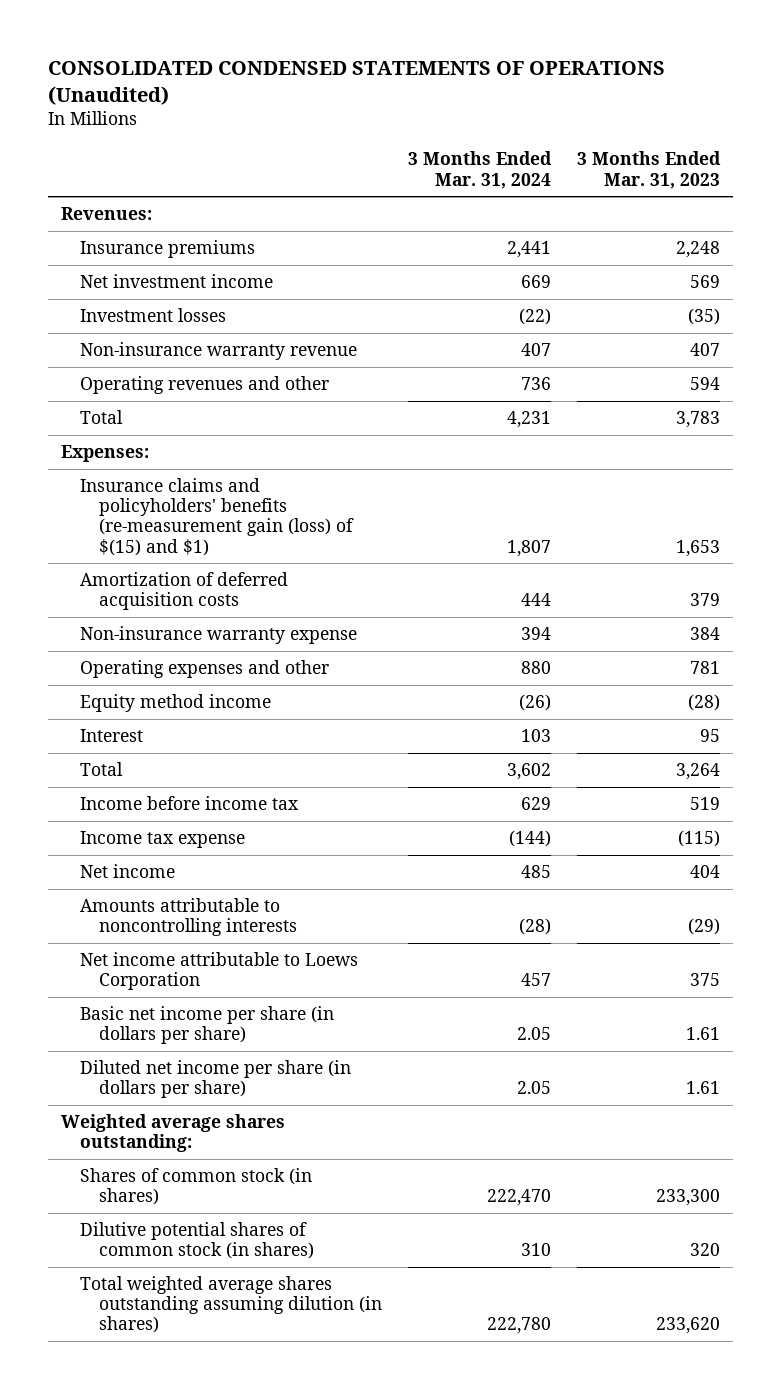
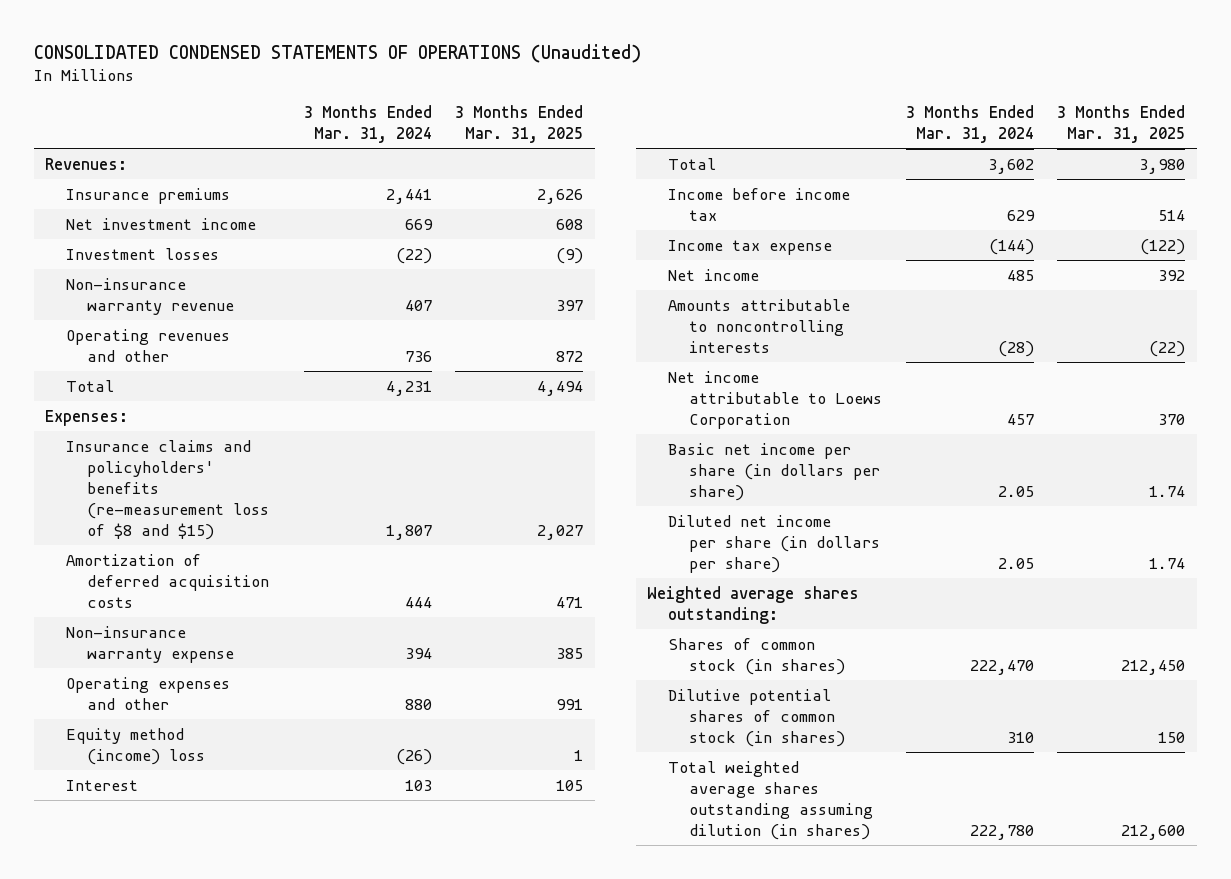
[576,151,721,189] 3 Months Ended Mar. 31, 2023 -> none
none -> [455,104,584,143] 3 Months Ended Mar. 31, 2025
[79,478,354,556] Insurance claims and policyholders' benefits (re-measurement gain (loss) of $(15) and $1) -> [66,439,270,540] Insurance claims and policyholders' benefits (re-measurement loss of $8 and $15)
[79,694,271,713] Equity method income -> [66,727,206,765] Equity method (income) loss

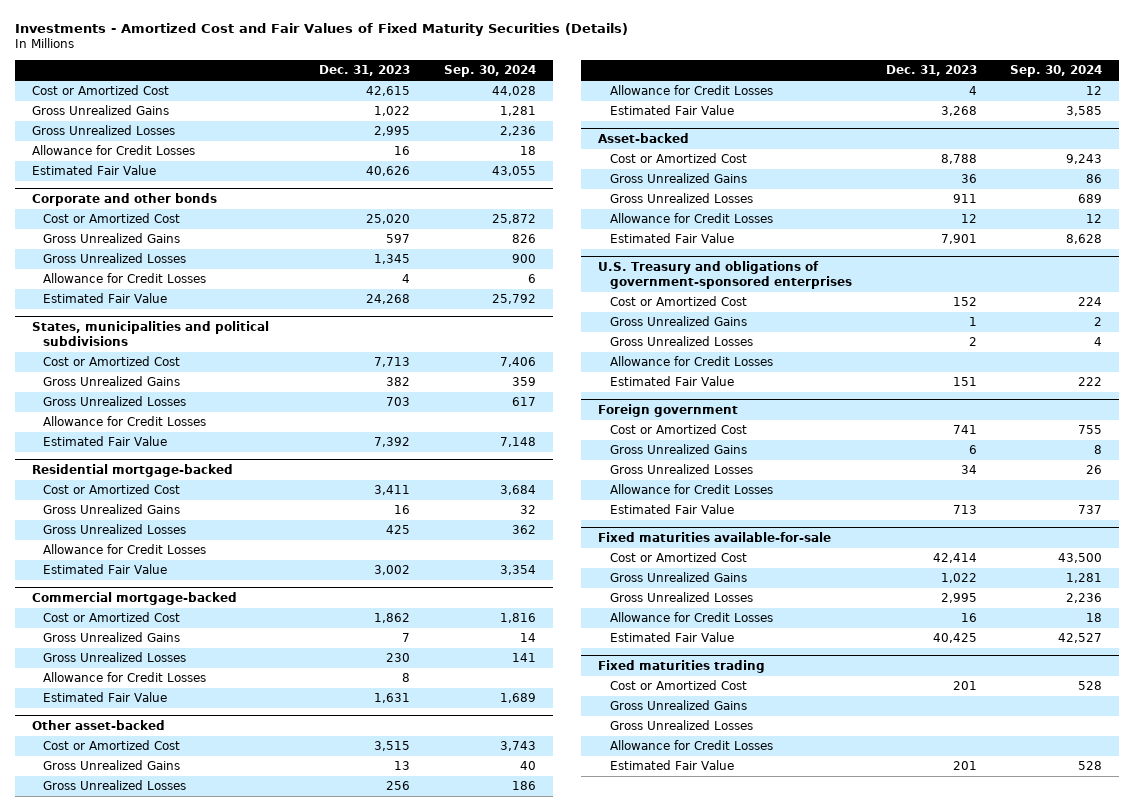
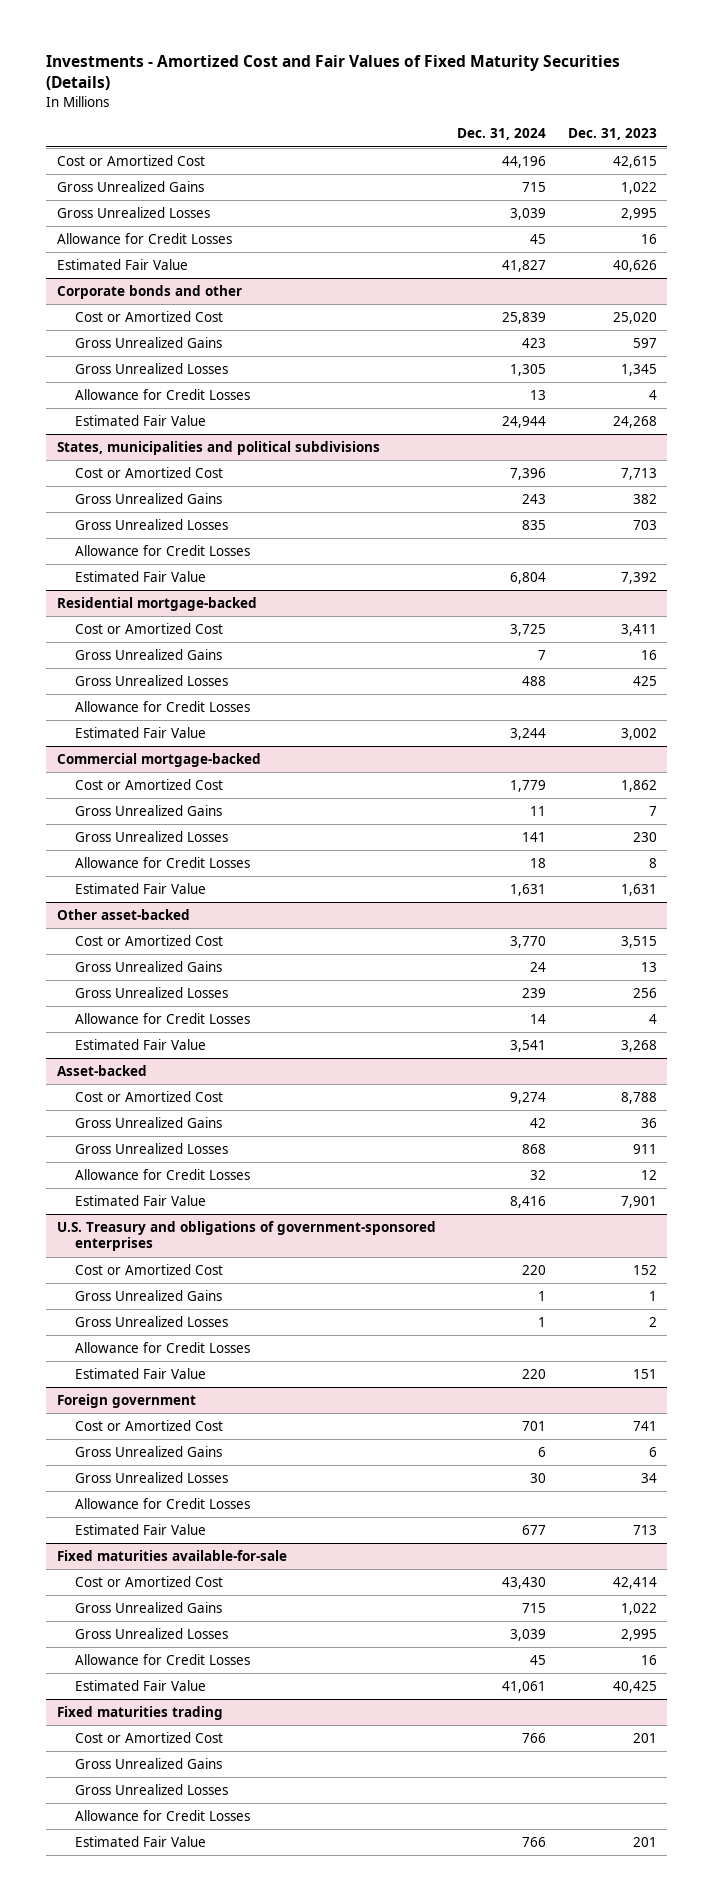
[443,65,536,78] Sep. 30, 2024 -> none
none -> [457,128,547,141] Dec. 31, 2024
[31,192,217,206] Corporate and other bonds -> [57,285,243,300] Corporate bonds and other

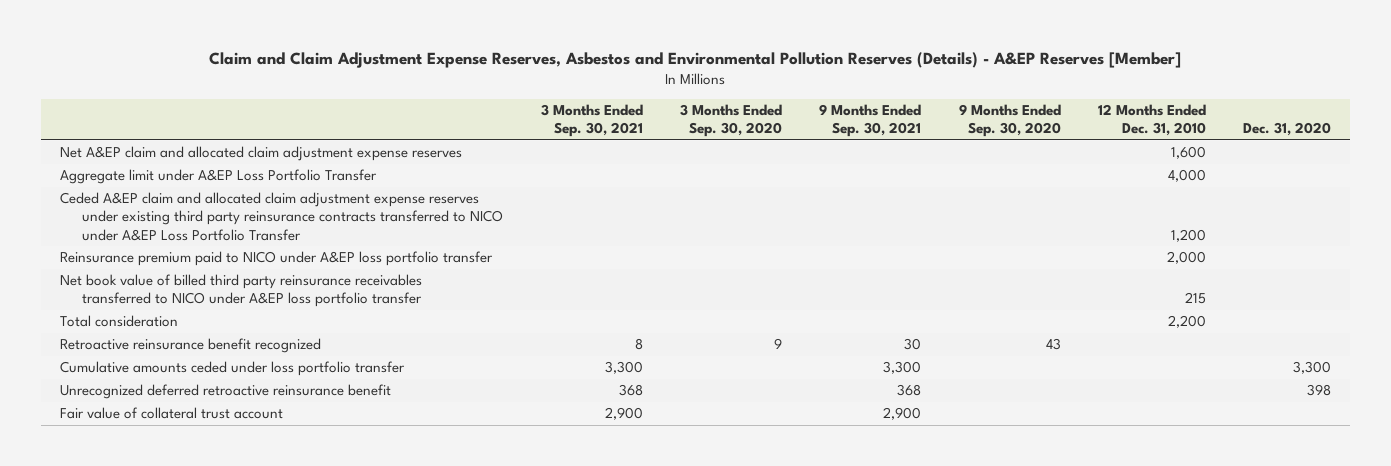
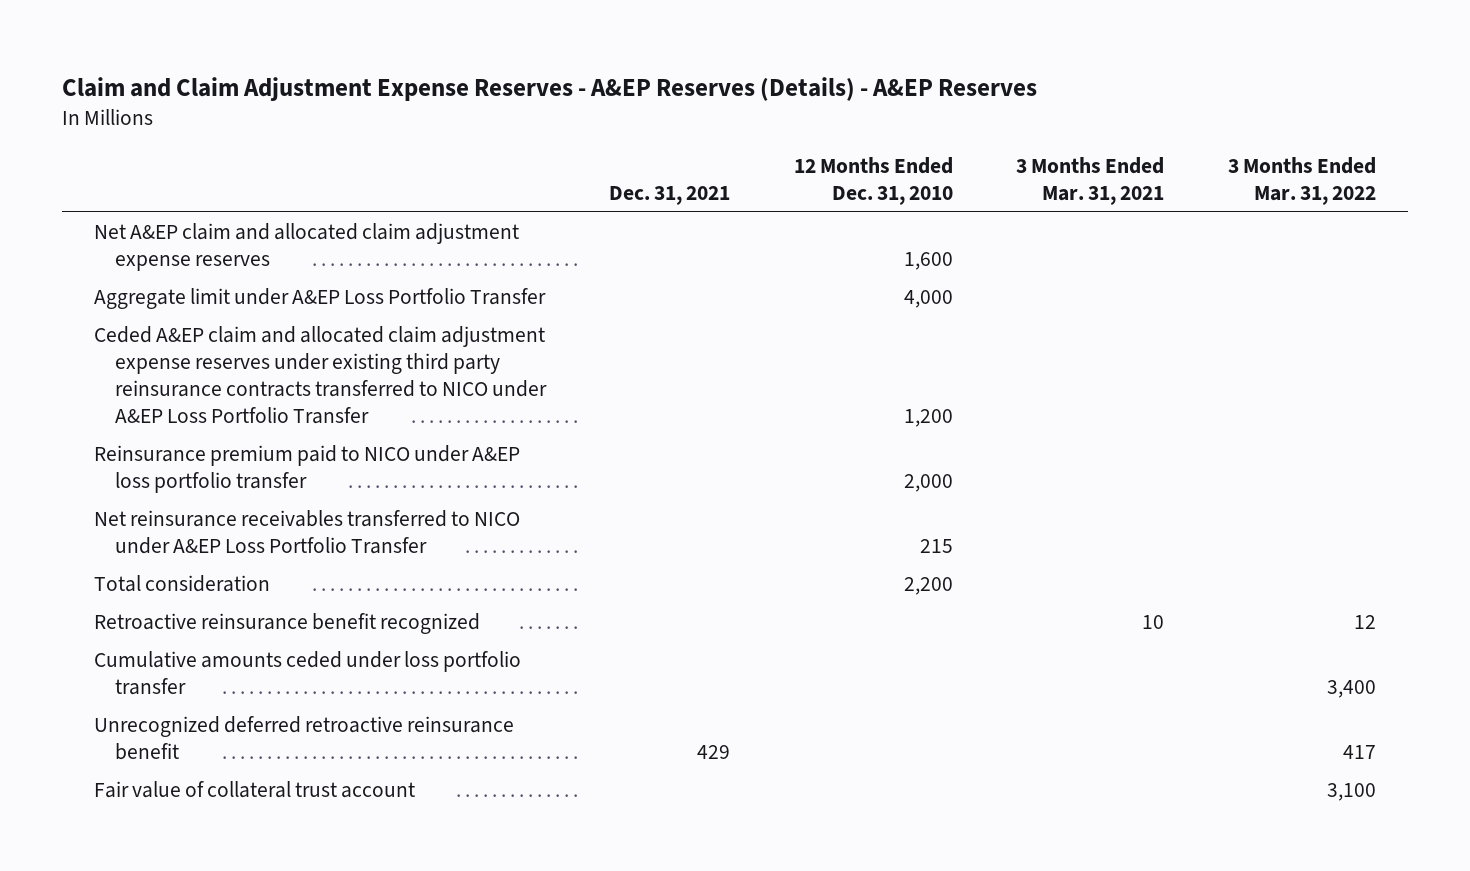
[209,51,1182,68] Claim and Claim Adjustment Expense Reserves, Asbestos and Environmental Pollution Reserves (Details) - A&EP Reserves [Member] -> [62,76,1038,101] Claim and Claim Adjustment Expense Reserves - A&EP Reserves (Details) - A&EP Reserves
[540,104,643,138] 3 Months Ended Sep. 30, 2021 -> none
[680,104,783,138] 3 Months Ended Sep. 30, 2020 -> none
[819,104,922,138] 9 Months Ended Sep. 30, 2021 -> none
[958,104,1061,138] 9 Months Ended Sep. 30, 2020 -> none
[1243,122,1332,137] Dec. 31, 2020 -> none
none -> [609,185,731,205] Dec. 31, 2021
none -> [1016,156,1165,205] 3 Months Ended Mar. 31, 2021
none -> [1227,156,1376,205] 3 Months Ended Mar. 31, 2022
[59,274,423,308] Net book value of billed third party reinsurance receivables transferred to NICO under A&EP loss portfolio transfer -> [94,510,521,555] Net reinsurance receivables transferred to NICO under A&EP Loss Portfolio Transfer

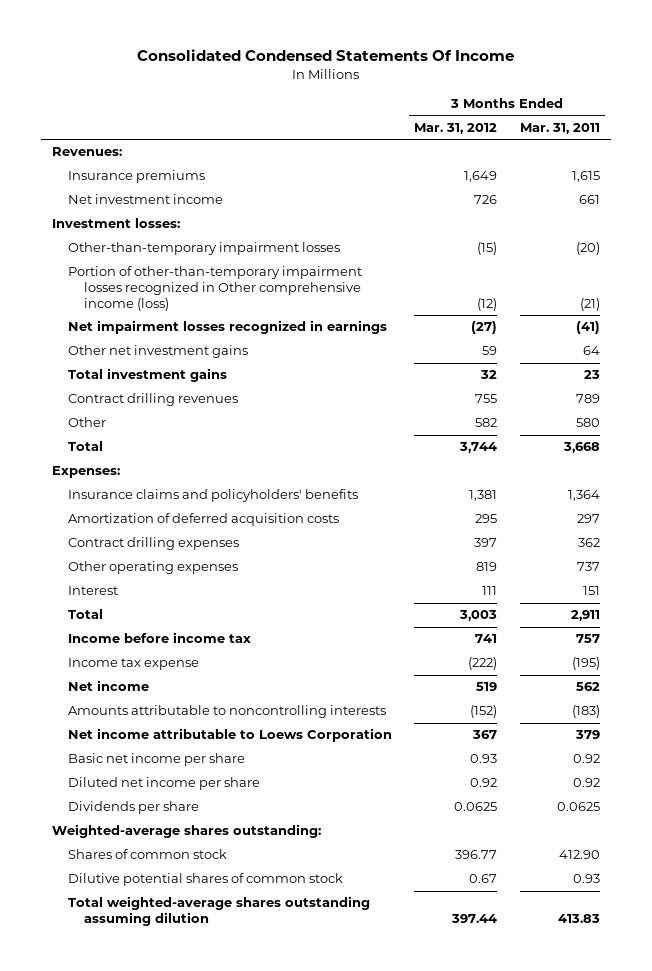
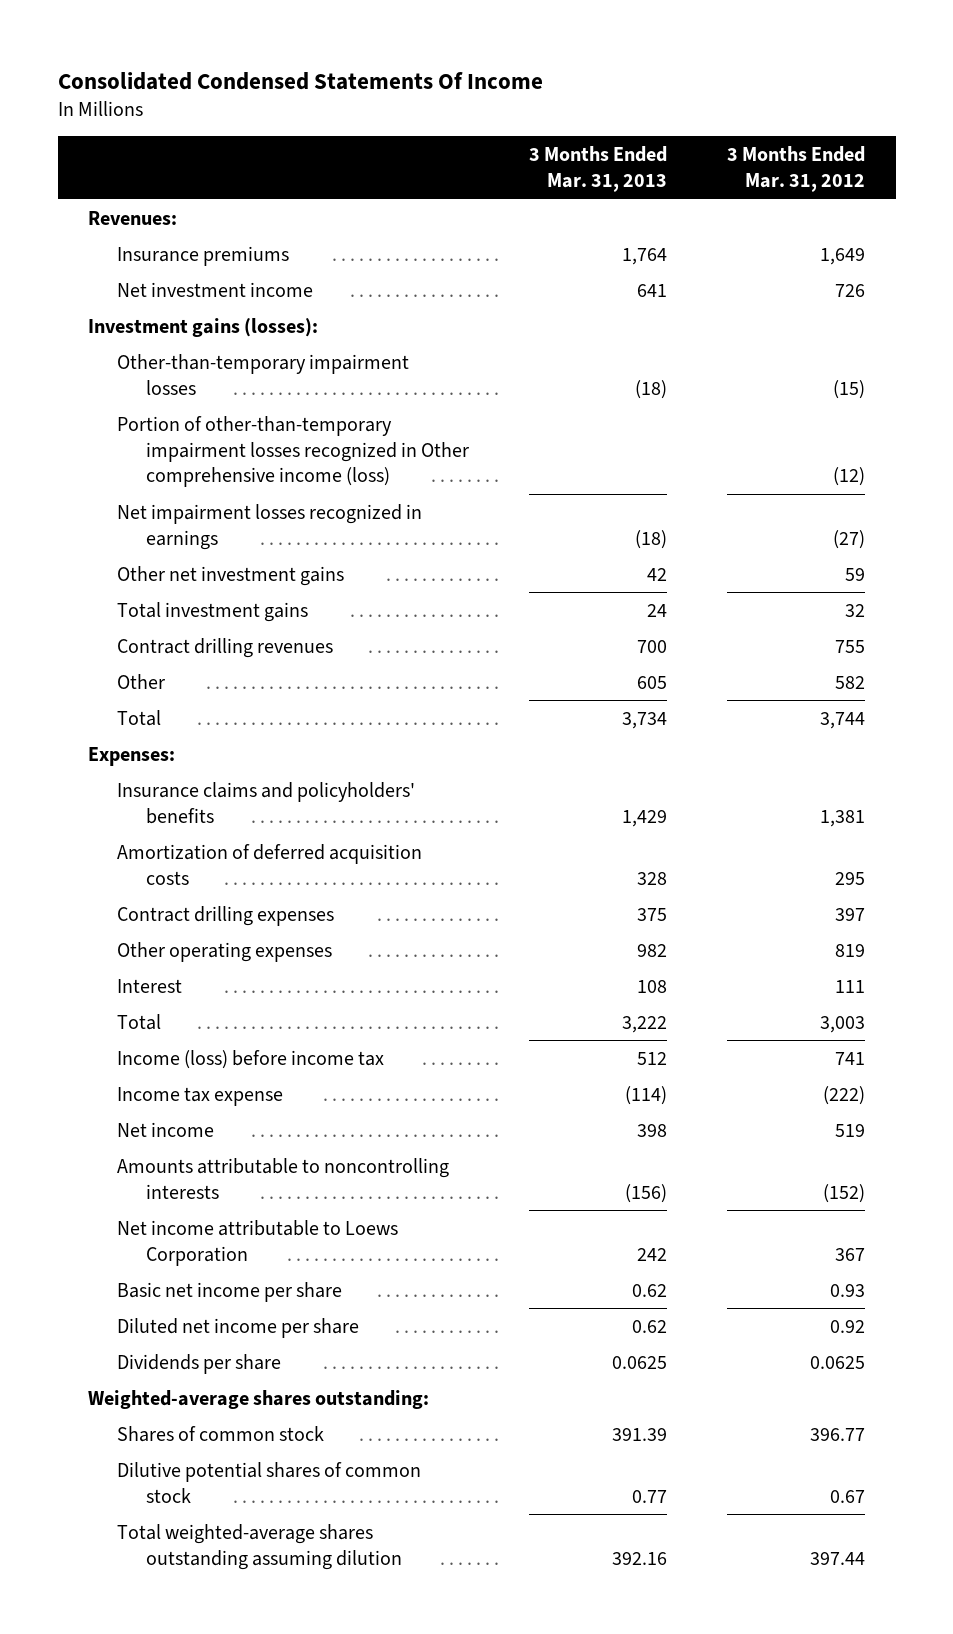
[519,122,600,134] Mar. 31, 2011 -> none
none -> [528,146,667,193] 3 Months Ended Mar. 31, 2013
[52,218,181,229] Investment losses: -> [87,317,318,337] Investment gains (losses):
[68,632,252,644] Income before income tax -> [116,1049,384,1069] Income (loss) before income tax

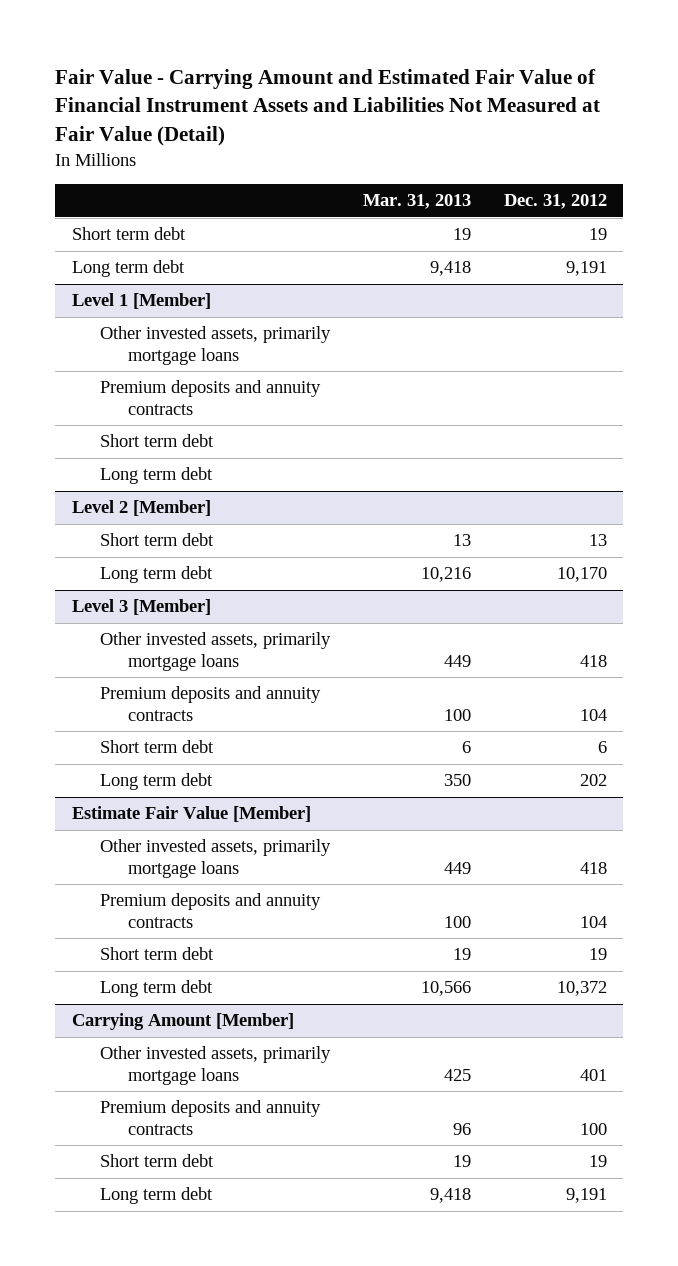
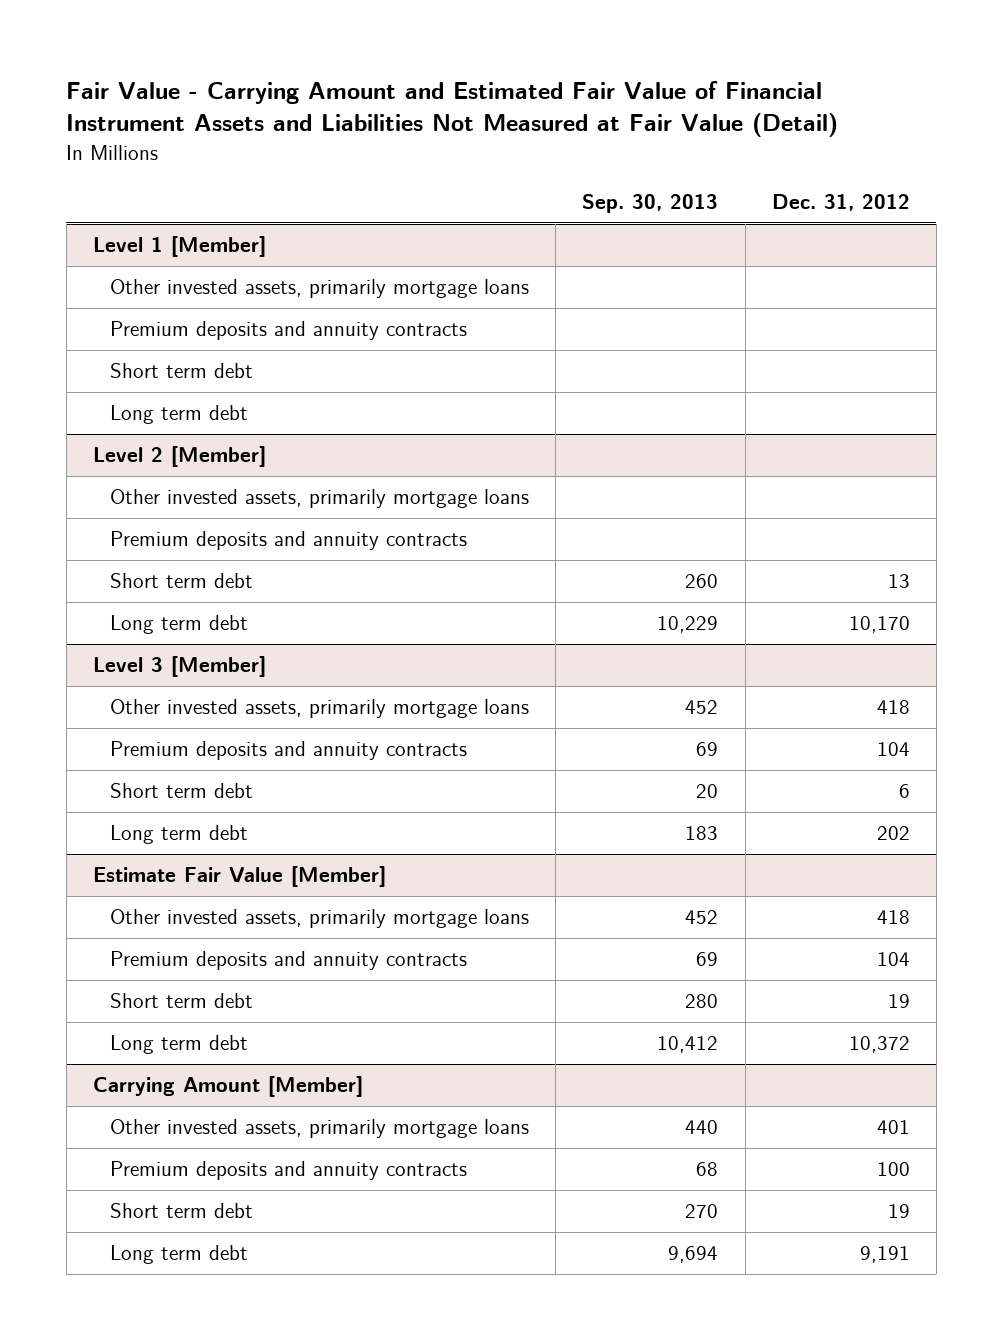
[362,194,471,210] Mar. 31, 2013 -> none
none -> [582,193,719,213] Sep. 30, 2013
[71,227,186,241] Short term debt -> none
[71,260,185,278] Long term debt -> none
none -> [110,489,530,509] Other invested assets, primarily mortgage loans
none -> [110,531,468,551] Premium deposits and annuity contracts

